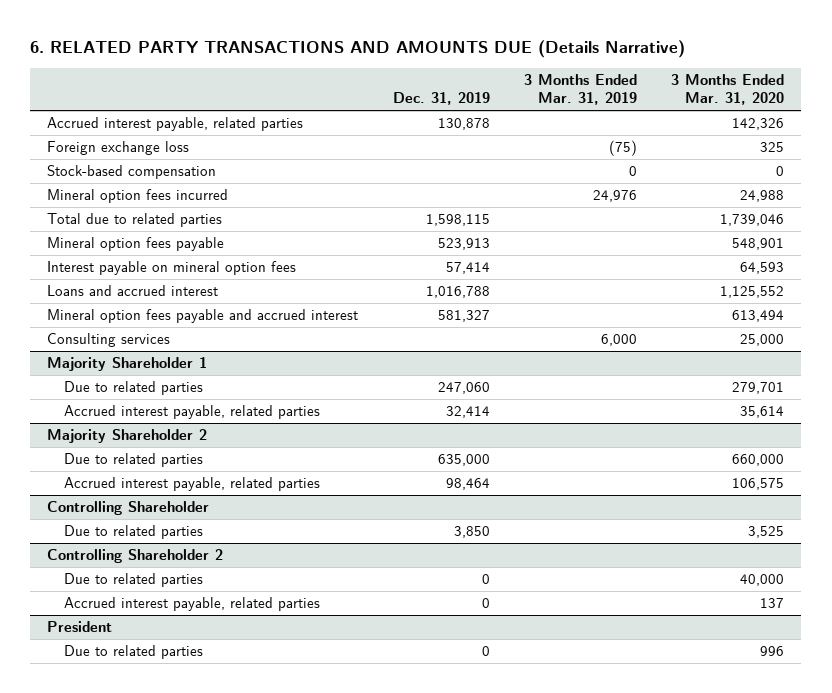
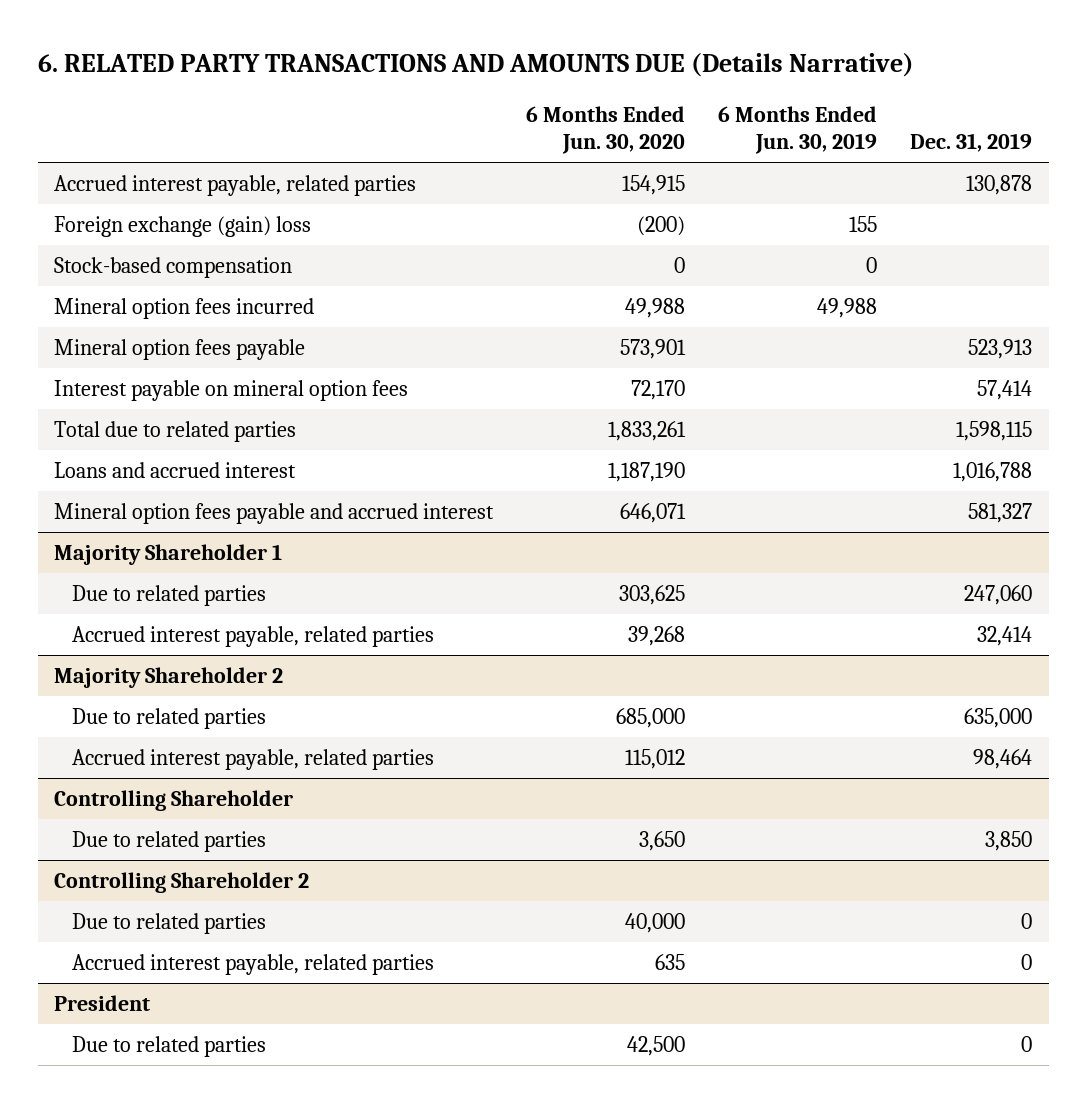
[523,74,637,106] 3 Months Ended Mar. 31, 2019 -> none
[671,74,785,106] 3 Months Ended Mar. 31, 2020 -> none
none -> [526,106,686,154] 6 Months Ended Jun. 30, 2020
none -> [718,106,878,154] 6 Months Ended Jun. 30, 2019
[47,141,190,156] Foreign exchange loss -> [54,216,312,238] Foreign exchange (gain) loss
[47,213,223,228] Total due to related parties -> [54,421,297,443] Total due to related parties
[47,333,171,348] Consulting services -> none

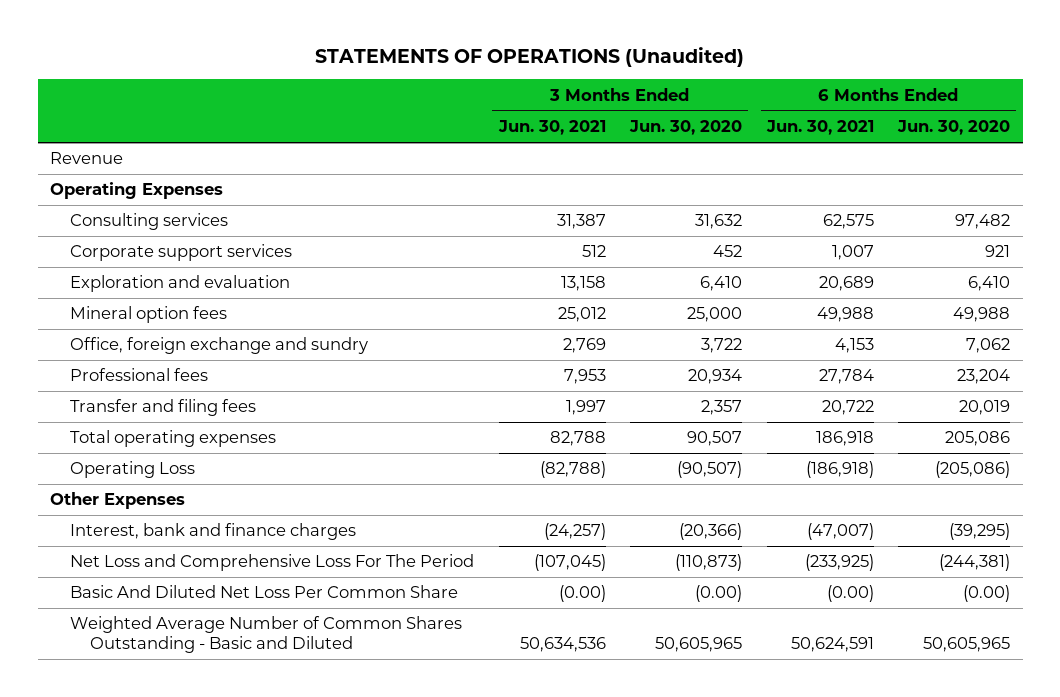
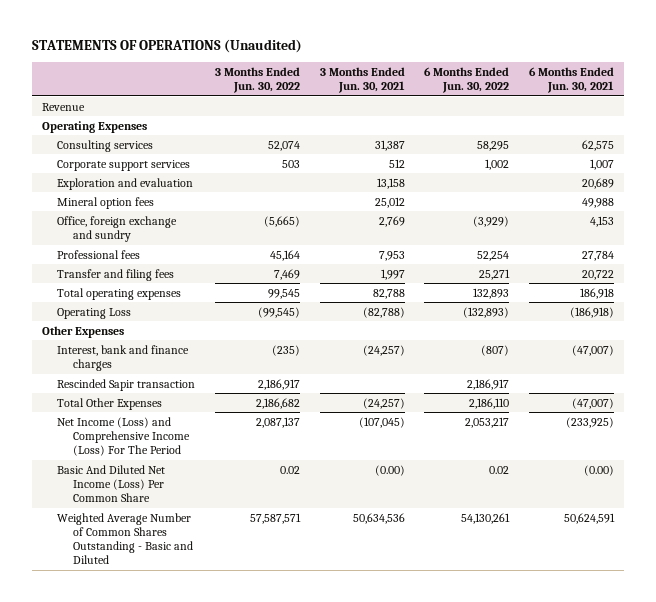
[629,120,743,136] Jun. 30, 2020 -> none
[897,120,1011,136] Jun. 30, 2020 -> none
none -> [214,66,300,94] 3 Months Ended Jun. 30, 2022
none -> [424,66,510,94] 6 Months Ended Jun. 30, 2022
none -> [57,378,196,391] Rescinded Sapir transaction
none -> [57,397,163,410] Total Other Expenses
[70,554,475,572] Net Loss and Comprehensive Loss For The Period -> [57,416,190,457] Net Income (Loss) and Comprehensive Income (Loss) For The Period
[70,585,459,599] Basic And Diluted Net Loss Per Common Share -> [57,464,166,503] Basic And Diluted Net Income (Loss) Per Common Share

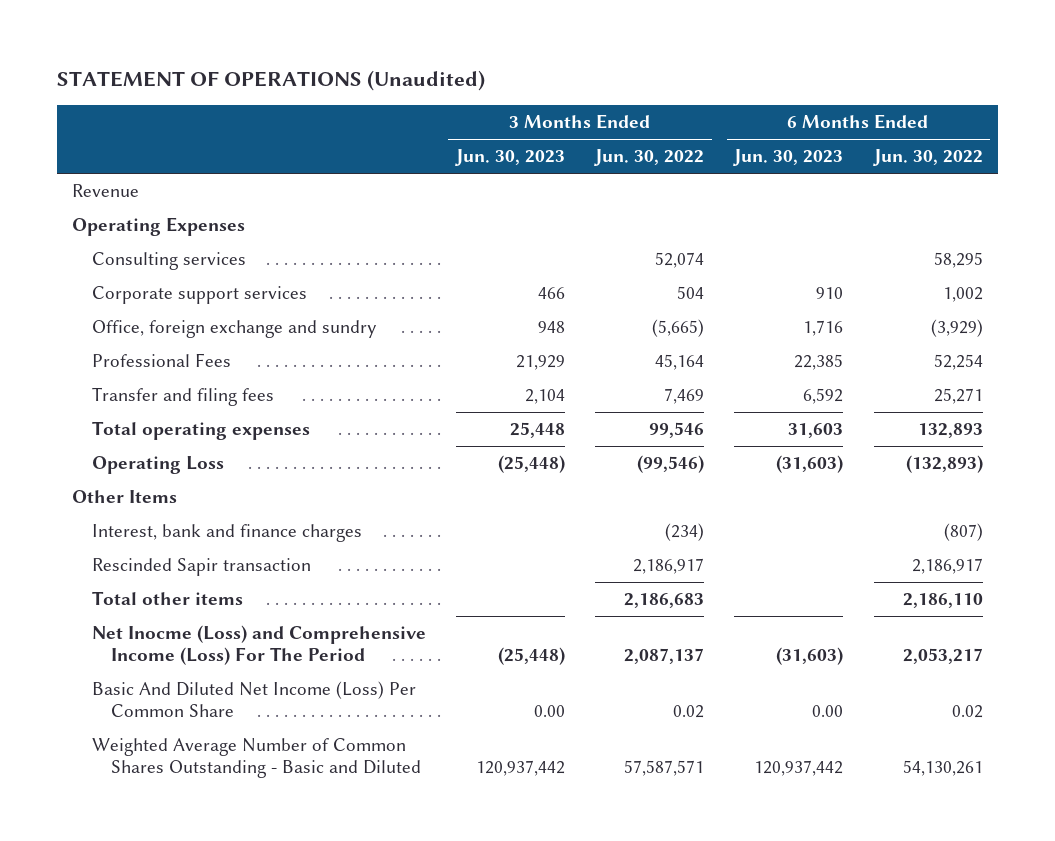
[31,39,302,54] STATEMENTS OF OPERATIONS (Unaudited) -> [57,70,486,92] STATEMENT OF OPERATIONS (Unaudited)
[319,66,405,94] 3 Months Ended Jun. 30, 2021 -> none
[529,66,615,94] 6 Months Ended Jun. 30, 2021 -> none
none -> [454,149,565,167] Jun. 30, 2023
none -> [733,149,844,167] Jun. 30, 2023
[57,177,194,190] Exploration and evaluation -> none
[57,196,155,209] Mineral option fees -> none
[281,159,300,168] 503 -> [677,286,705,300] 504
[57,249,141,259] Professional fees -> [91,353,231,368] Professional Fees
[267,288,300,299] 99,545 -> [649,422,705,439] 99,546
[257,306,300,318] (99,545) -> [637,455,705,474] (99,546)
[41,325,124,338] Other Expenses -> [72,490,178,504] Other Items
[271,344,300,356] (235) -> [665,523,705,542] (234)
[57,397,163,410] Total Other Expenses -> [91,591,243,606] Total other items
[255,397,300,409] 2,186,682 -> [624,593,705,609] 2,186,683
[57,416,190,457] Net Income (Loss) and Comprehensive Income (Loss) For The Period -> [91,625,426,666] Net Inocme (Loss) and Comprehensive Income (Loss) For The Period

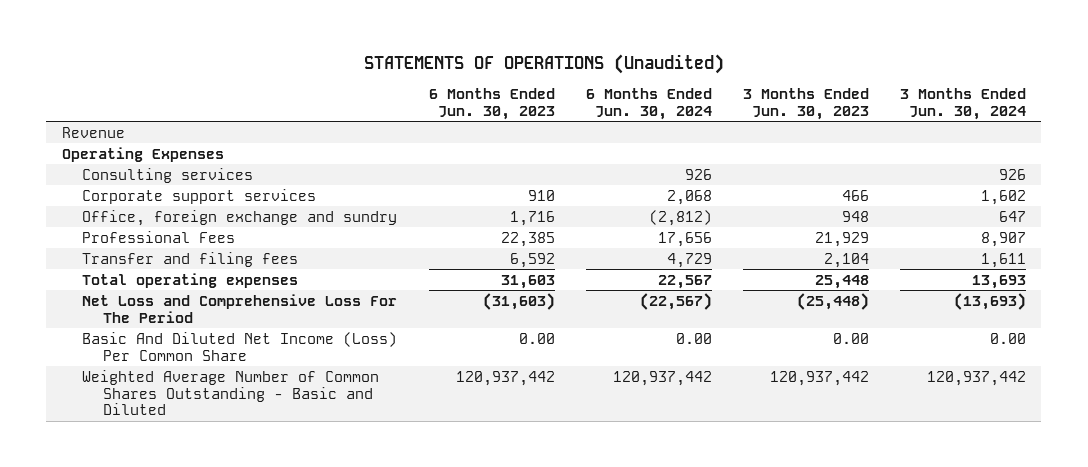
[57,70,486,92] STATEMENT OF OPERATIONS (Unaudited) -> [363,53,724,74] STATEMENTS OF OPERATIONS (Unaudited)
[594,149,705,167] Jun. 30, 2022 -> none
[872,149,983,167] Jun. 30, 2022 -> none
none -> [585,87,712,120] 6 Months Ended Jun. 30, 2024
none -> [899,87,1026,120] 3 Months Ended Jun. 30, 2024
[91,456,224,475] Operating Loss -> none
[72,490,178,504] Other Items -> none
[91,524,362,543] Interest, bank and finance charges -> none
[91,558,311,577] Rescinded Sapir transaction -> none
[91,591,243,606] Total other items -> none
[91,625,426,666] Net Inocme (Loss) and Comprehensive Income (Loss) For The Period -> [82,293,398,323] Net Loss and Comprehensive Loss For The Period

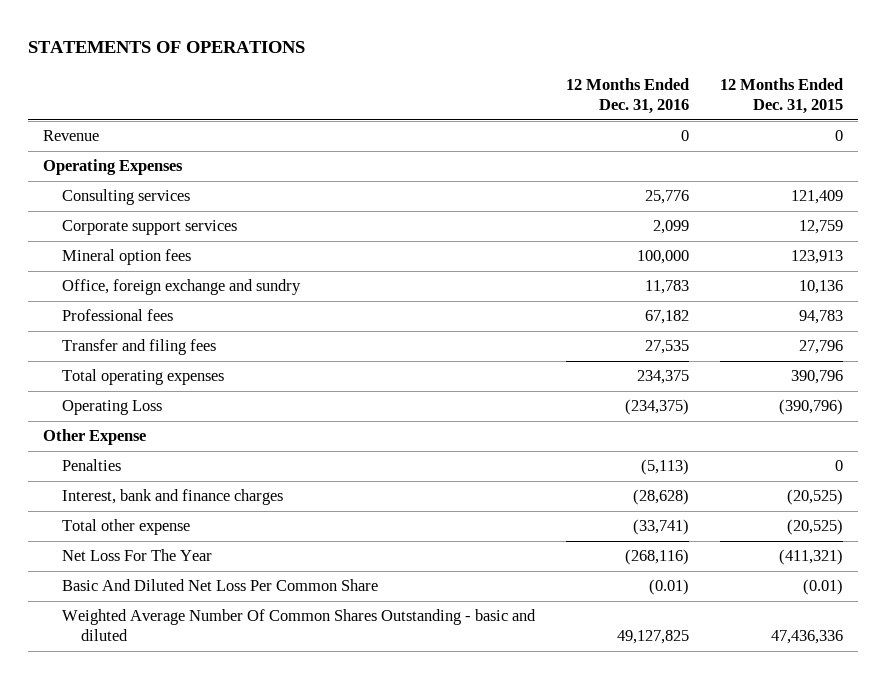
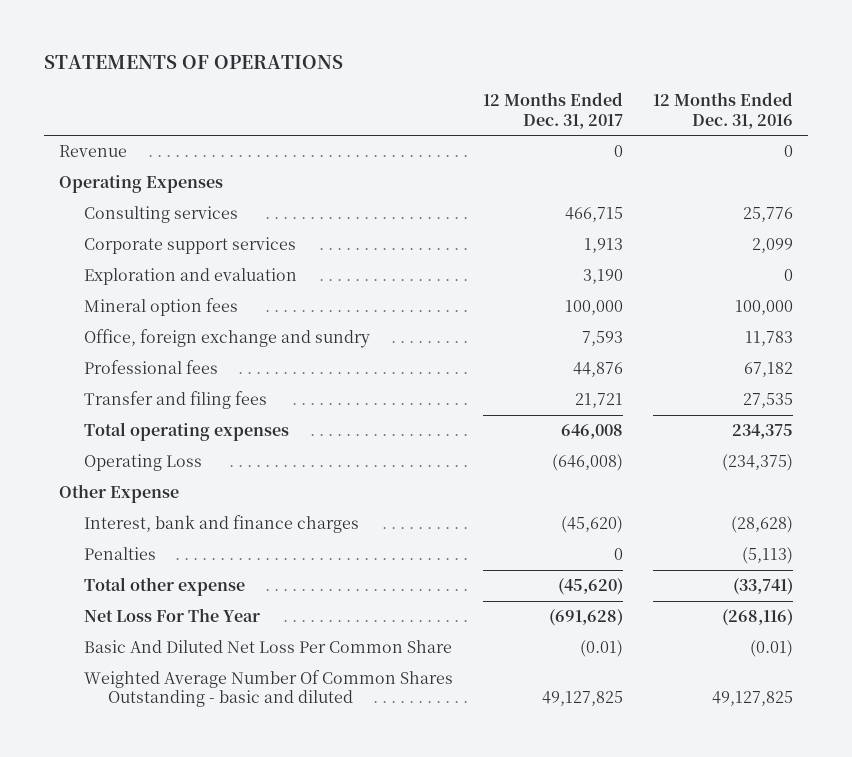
[719,78,843,114] 12 Months Ended Dec. 31, 2015 -> none
none -> [482,92,623,129] 12 Months Ended Dec. 31, 2017
none -> [83,268,297,286] Exploration and evaluation
[62,459,122,472] Penalties -> [83,547,156,561] Penalties

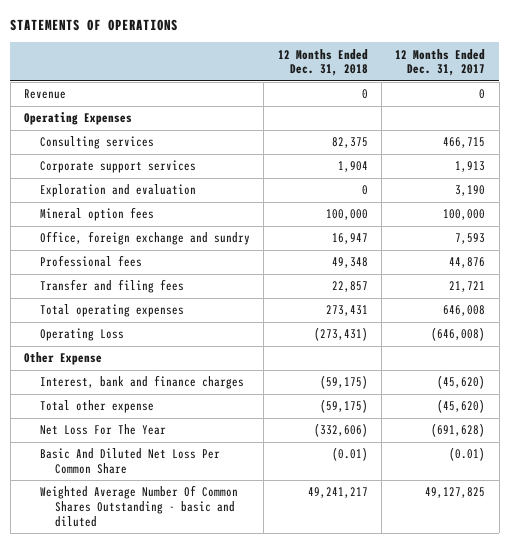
[653,92,794,129] 12 Months Ended Dec. 31, 2016 -> none
none -> [277,48,368,77] 12 Months Ended Dec. 31, 2018
[83,547,156,561] Penalties -> none

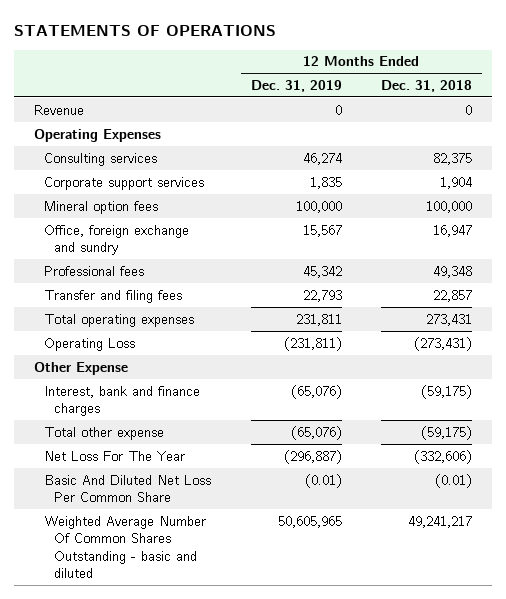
[395,48,486,77] 12 Months Ended Dec. 31, 2017 -> none
none -> [250,79,342,92] Dec. 31, 2019
[39,184,196,198] Exploration and evaluation -> none

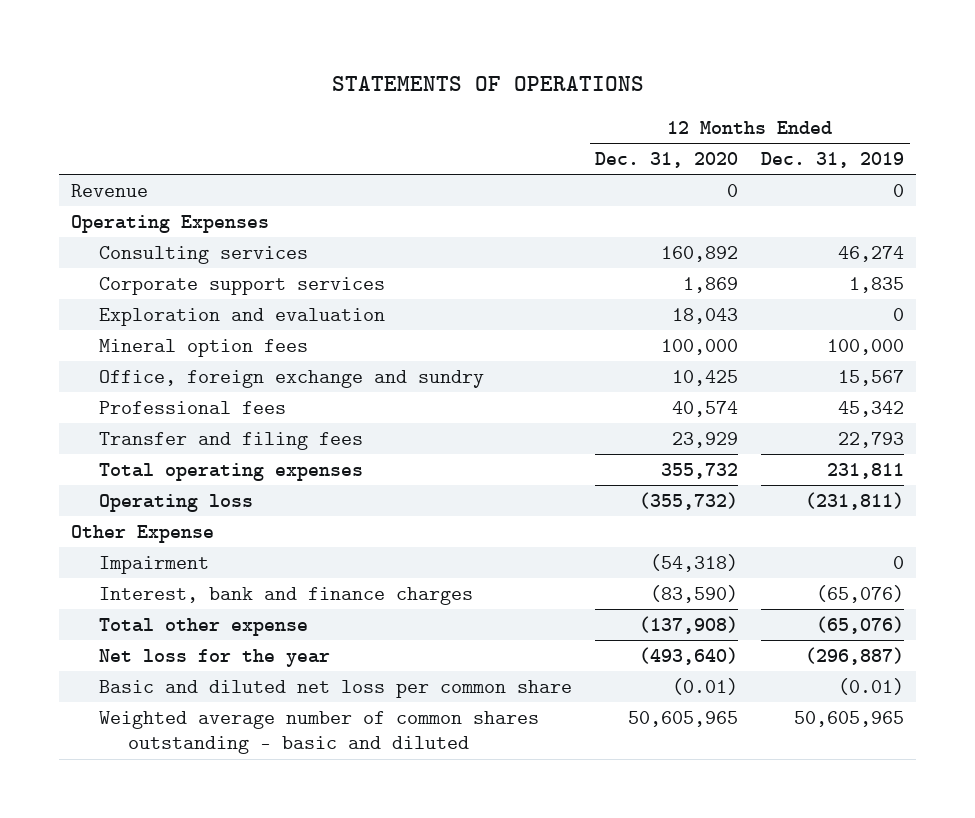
[381,79,473,92] Dec. 31, 2018 -> none
none -> [595,151,739,168] Dec. 31, 2020
none -> [99,307,386,326] Exploration and evaluation
[43,337,135,351] Operating Loss -> [99,493,254,512] Operating loss
none -> [99,555,210,574] Impairment
[43,450,185,461] Net Loss For The Year -> [99,648,331,667] Net loss for the year
[43,474,211,503] Basic And Diluted Net Loss Per Common Share -> [99,679,573,698] Basic and diluted net loss per common share
[43,515,206,579] Weighted Average Number Of Common Shares Outstanding - basic and diluted -> [99,710,540,755] Weighted average number of common shares outstanding - basic and diluted

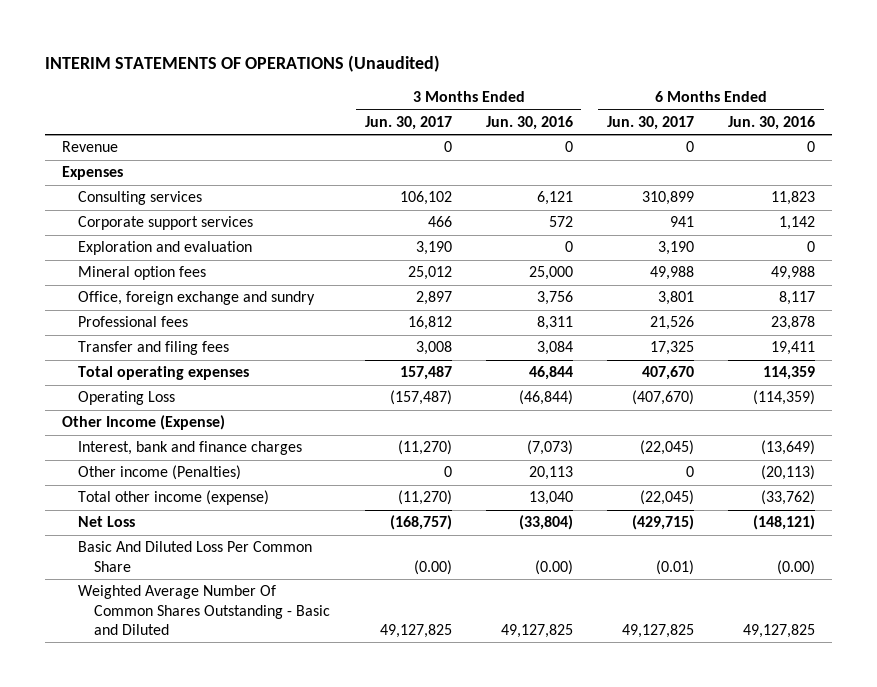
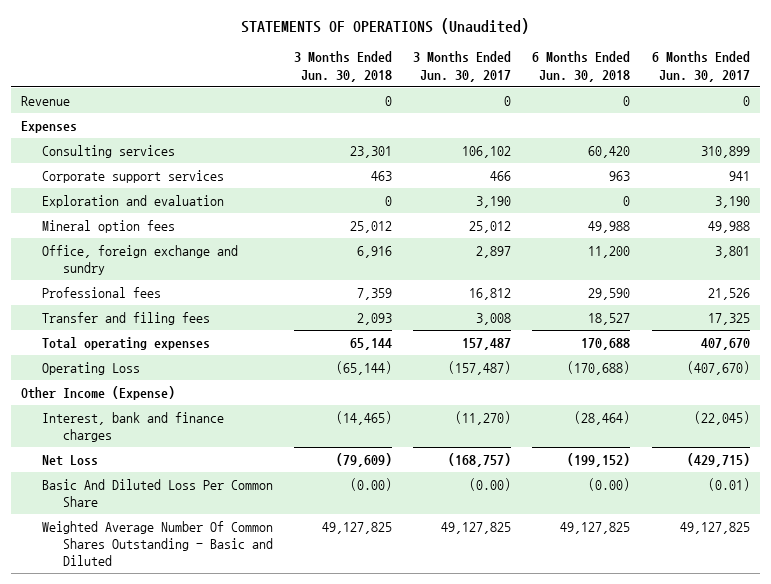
[44,55,440,73] INTERIM STATEMENTS OF OPERATIONS (Unaudited) -> [241,18,530,35] STATEMENTS OF OPERATIONS (Unaudited)
[485,116,573,131] Jun. 30, 2016 -> none
[728,116,816,131] Jun. 30, 2016 -> none
none -> [294,51,393,82] 3 Months Ended Jun. 30, 2018
none -> [532,51,631,82] 6 Months Ended Jun. 30, 2018
[78,465,242,481] Other income (Penalties) -> none
[78,490,270,506] Total other income (expense) -> none

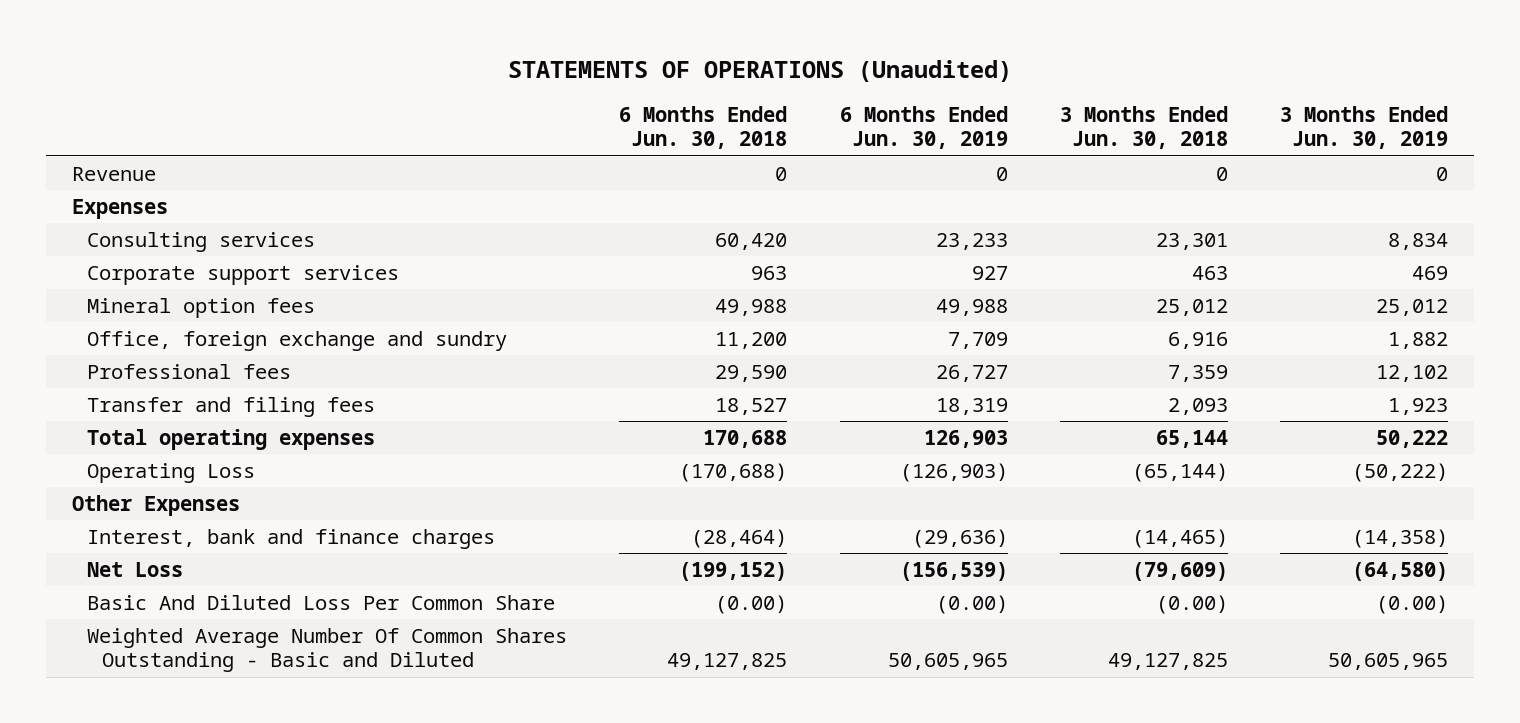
[413,51,512,82] 3 Months Ended Jun. 30, 2017 -> none
[651,51,750,82] 6 Months Ended Jun. 30, 2017 -> none
none -> [839,105,1008,150] 6 Months Ended Jun. 30, 2019
none -> [1279,105,1448,150] 3 Months Ended Jun. 30, 2019
[42,194,225,208] Exploration and evaluation -> none
[21,385,176,400] Other Income (Expense) -> [72,494,241,516] Other Expenses

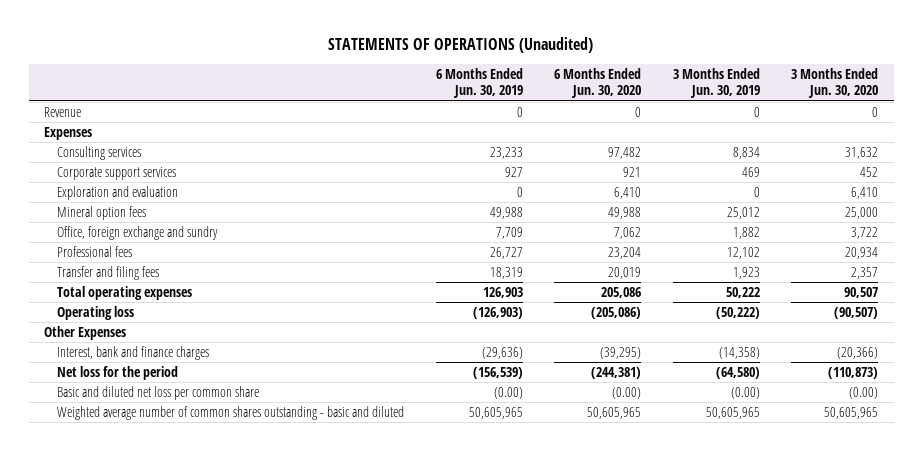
[619,105,788,150] 6 Months Ended Jun. 30, 2018 -> none
[1059,105,1228,150] 3 Months Ended Jun. 30, 2018 -> none
none -> [554,67,642,99] 6 Months Ended Jun. 30, 2020
none -> [791,67,879,99] 3 Months Ended Jun. 30, 2020
none -> [57,185,179,200] Exploration and evaluation
[87,462,256,483] Operating Loss -> [57,305,135,320] Operating loss
[87,561,184,577] Net Loss -> [57,365,179,380] Net loss for the period
[87,594,556,610] Basic And Diluted Loss Per Common Share -> [57,385,260,400] Basic and diluted net loss per common share
[87,627,568,673] Weighted Average Number Of Common Shares Outstanding - Basic and Diluted -> [57,405,405,420] Weighted average number of common shares outstanding - basic and diluted

